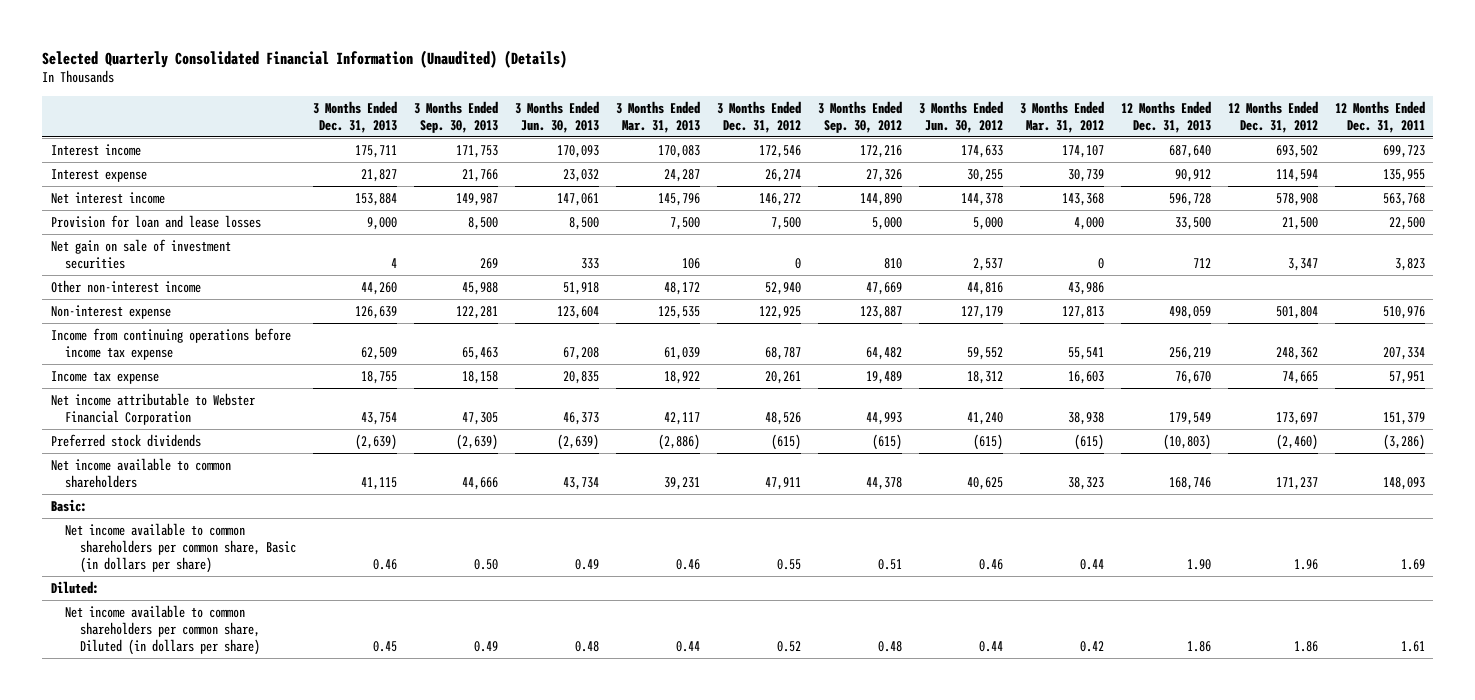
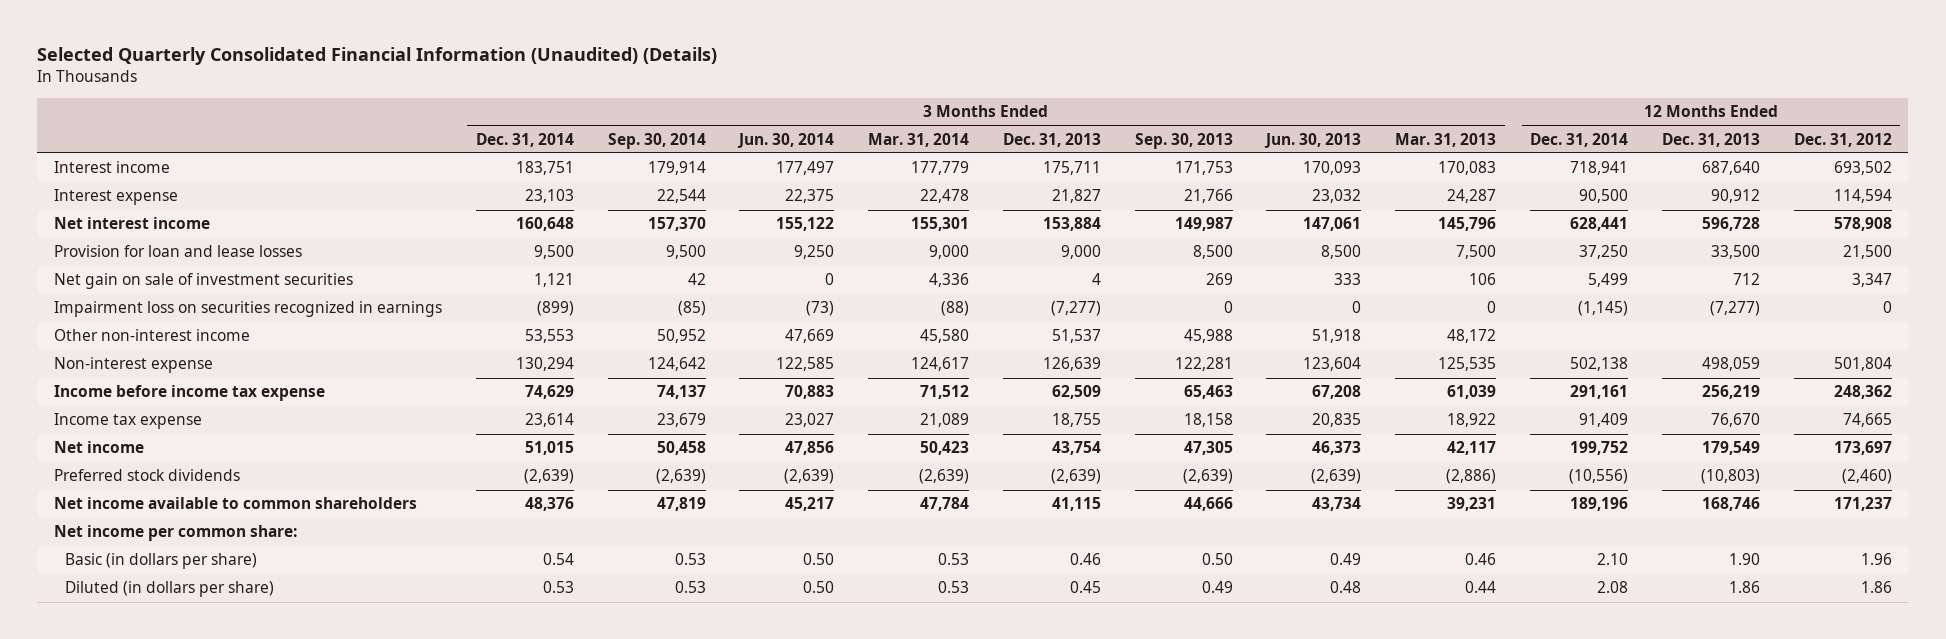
[716,100,801,133] 3 Months Ended Dec. 31, 2012 -> none
[817,100,902,133] 3 Months Ended Sep. 30, 2012 -> none
[918,100,1003,133] 3 Months Ended Jun. 30, 2012 -> none
[1019,100,1104,133] 3 Months Ended Mar. 31, 2012 -> none
[1334,100,1425,133] 12 Months Ended Dec. 31, 2011 -> none
none -> [475,132,574,147] Dec. 31, 2014
none -> [607,132,706,149] Sep. 30, 2014
none -> [737,132,835,148] Jun. 30, 2014
none -> [868,132,970,147] Mar. 31, 2014
none -> [1529,132,1628,147] Dec. 31, 2014
none -> [54,301,443,318] Impairment loss on securities recognized in earnings
[361,281,398,295] 44,260 -> [1051,329,1101,344] 51,537
[50,327,291,360] Income from continuing operations before income tax expense -> [54,385,326,402] Income before income tax expense
[50,392,255,425] Net income attributable to Webster Financial Corporation -> [54,441,145,454] Net income
[50,498,87,512] Basic: -> none
[50,580,99,594] Diluted: -> none
none -> [54,525,298,542] Net income per common share:
[65,522,297,573] Net income available to common shareholders per common share, Basic (in dollars per share) -> [65,553,258,570] Basic (in dollars per share)
[65,604,261,655] Net income available to common shareholders per common share, Diluted (in dollars per share) -> [65,581,275,598] Diluted (in dollars per share)

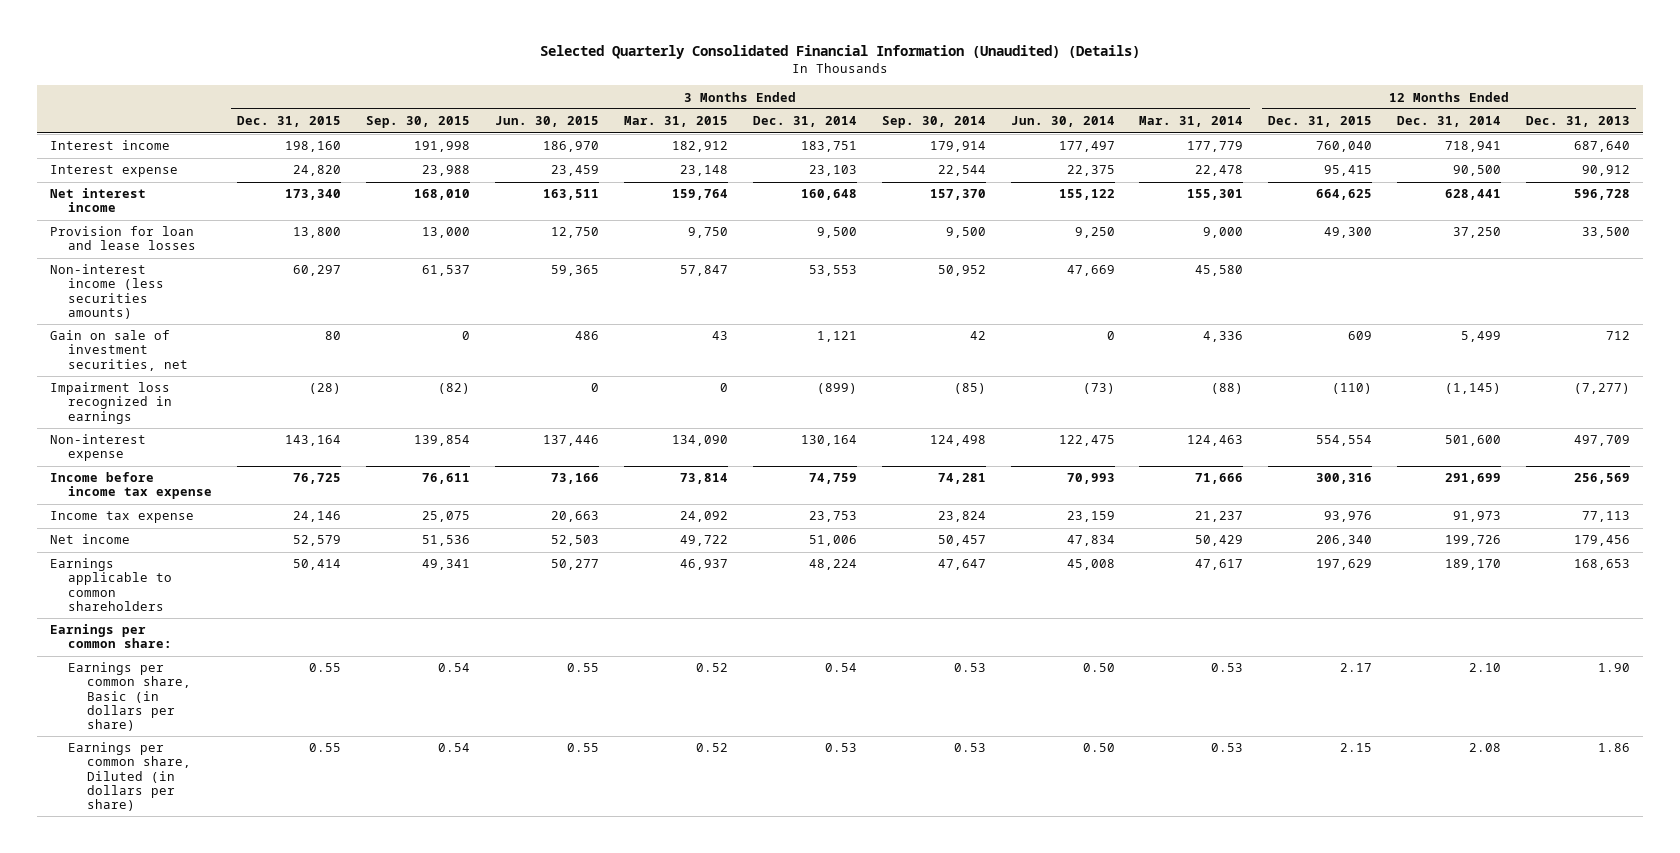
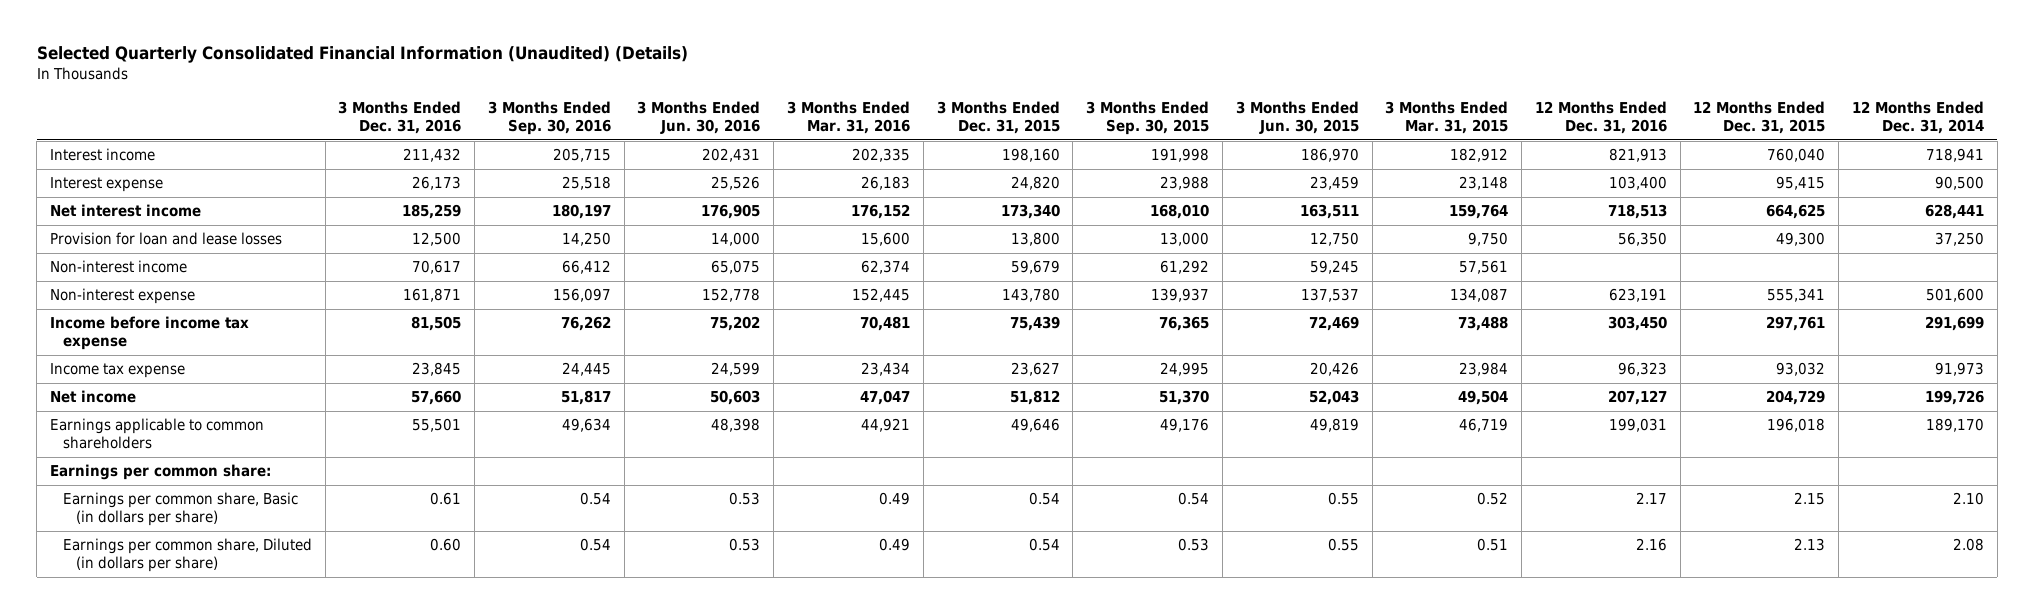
[752,116,857,128] Dec. 31, 2014 -> none
[881,116,986,129] Sep. 30, 2014 -> none
[1010,116,1115,128] Jun. 30, 2014 -> none
[1139,116,1244,128] Mar. 31, 2014 -> none
[1526,116,1631,128] Dec. 31, 2013 -> none
none -> [338,101,462,134] 3 Months Ended Dec. 31, 2016
none -> [487,101,611,135] 3 Months Ended Sep. 30, 2016
none -> [637,101,761,134] 3 Months Ended Jun. 30, 2016
none -> [787,101,911,134] 3 Months Ended Mar. 31, 2016
none -> [1534,101,1667,134] 12 Months Ended Dec. 31, 2016
[49,330,189,371] Gain on sale of investment securities, net -> none
[49,382,173,424] Impairment loss recognized in earnings -> none
[49,264,165,319] Non-interest income (less securities amounts) -> [49,260,187,274] Non-interest income
[293,265,342,277] 60,297 -> [1010,260,1060,275] 59,679
[422,265,471,277] 61,537 -> [1160,260,1210,275] 61,292
[551,265,600,277] 59,365 -> [1309,260,1359,275] 59,245
[679,265,728,277] 57,847 -> [1459,260,1509,275] 57,561
[285,435,342,447] 143,164 -> [1001,288,1060,303] 143,780
[414,435,471,447] 139,854 -> [1151,288,1210,303] 139,937
[543,435,600,447] 137,446 -> [1300,288,1359,303] 137,537
[671,435,728,447] 134,090 -> [1450,288,1509,303] 134,087
[1316,435,1373,447] 554,554 -> [1767,288,1826,303] 555,341
[293,473,342,485] 76,725 -> [1009,316,1060,332] 75,439
[422,473,471,485] 76,611 -> [1159,316,1210,332] 76,365
[551,473,600,485] 73,166 -> [1308,316,1359,332] 72,469
[679,473,728,485] 73,814 -> [1458,316,1509,332] 73,488
[1316,473,1373,485] 300,316 -> [1766,316,1826,332] 297,761
[293,511,342,523] 24,146 -> [1010,362,1060,377] 23,627
[422,511,471,523] 25,075 -> [1160,362,1210,377] 24,995
[551,511,600,523] 20,663 -> [1309,362,1359,377] 20,426
[679,511,728,523] 24,092 -> [1459,362,1509,377] 23,984
[1324,511,1373,523] 93,976 -> [1776,362,1826,377] 93,032
[293,535,342,547] 52,579 -> [1009,390,1060,406] 51,812
[422,535,471,547] 51,536 -> [1159,390,1210,406] 51,370
[551,535,600,547] 52,503 -> [1308,390,1359,406] 52,043
[679,535,728,547] 49,722 -> [1458,390,1509,406] 49,504
[1316,535,1373,547] 206,340 -> [1766,390,1826,406] 204,729
[293,559,342,571] 50,414 -> [1010,418,1060,433] 49,646
[422,559,471,571] 49,341 -> [1160,418,1210,433] 49,176
[551,559,600,571] 50,277 -> [1309,418,1359,433] 49,819
[679,559,728,571] 46,937 -> [1459,418,1509,433] 46,719
[1316,559,1373,571] 197,629 -> [1767,418,1826,433] 196,018
[309,663,342,673] 0.55 -> [1028,492,1060,506] 0.54
[1340,663,1373,673] 2.17 -> [1794,492,1826,506] 2.15
[309,743,342,753] 0.55 -> [1028,538,1060,552] 0.54
[438,743,471,753] 0.54 -> [1178,538,1210,552] 0.53
[695,743,728,753] 0.52 -> [1477,538,1509,552] 0.51
[1340,743,1373,753] 2.15 -> [1794,538,1826,552] 2.13

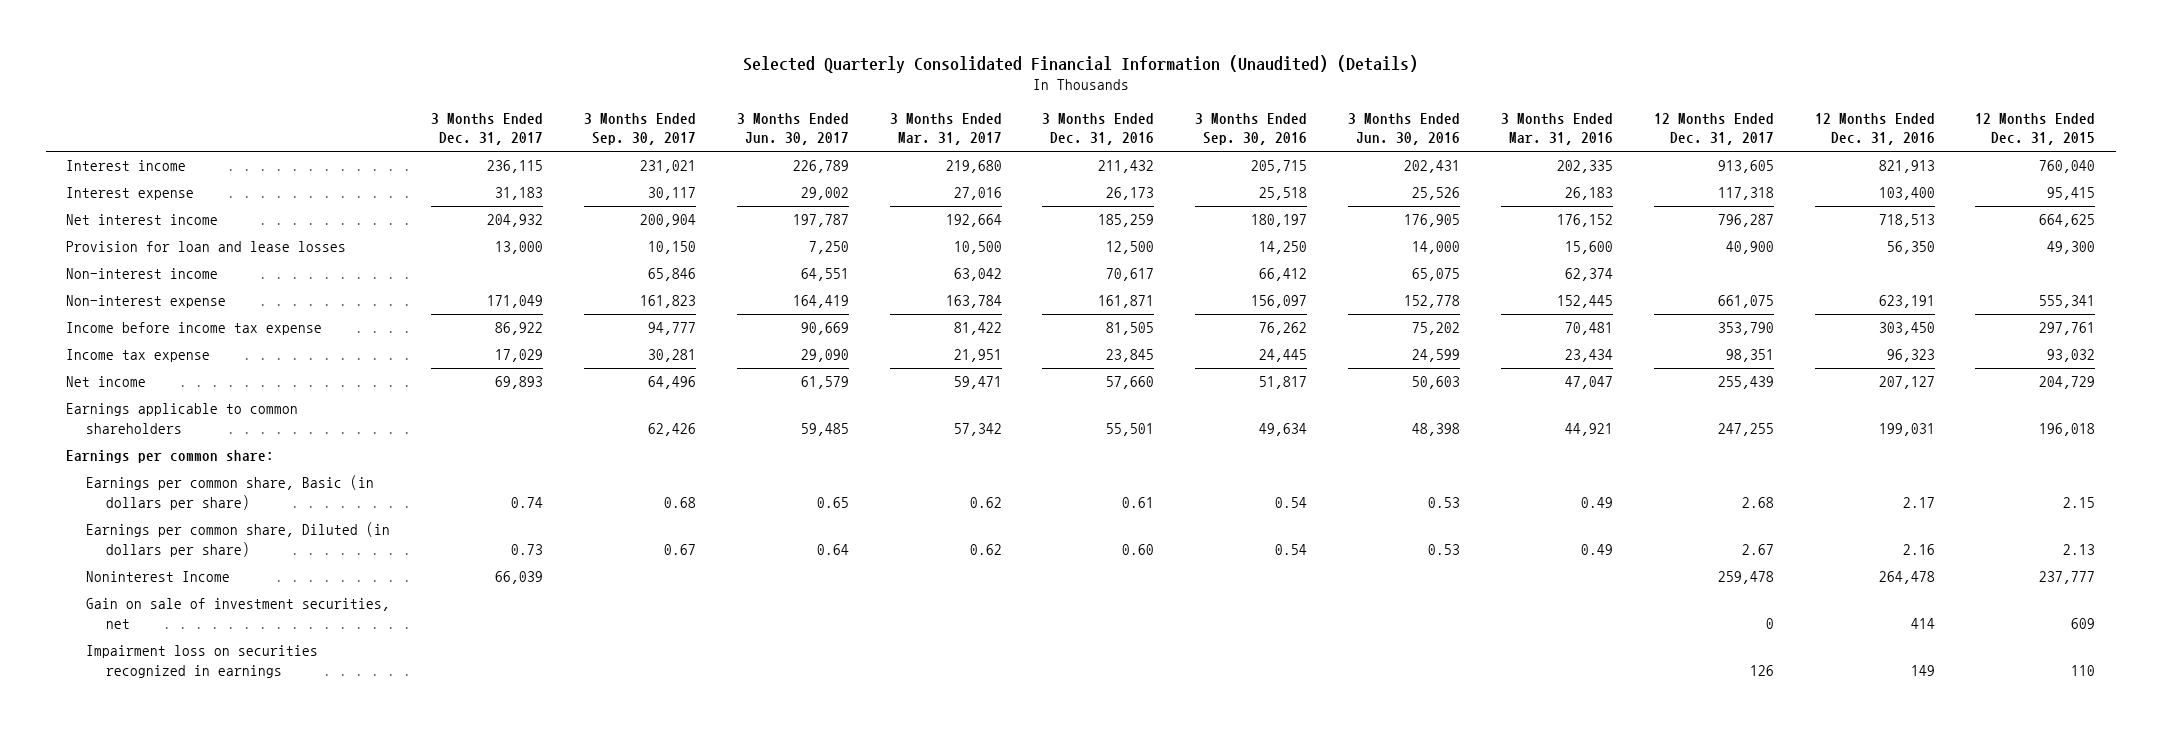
[936,101,1060,134] 3 Months Ended Dec. 31, 2015 -> none
[1086,101,1210,135] 3 Months Ended Sep. 30, 2015 -> none
[1235,101,1359,134] 3 Months Ended Jun. 30, 2015 -> none
[1385,101,1509,134] 3 Months Ended Mar. 31, 2015 -> none
[1851,101,1984,134] 12 Months Ended Dec. 31, 2014 -> none
none -> [431,112,544,146] 3 Months Ended Dec. 31, 2017
none -> [584,112,697,146] 3 Months Ended Sep. 30, 2017
none -> [736,112,849,146] 3 Months Ended Jun. 30, 2017
none -> [889,112,1002,146] 3 Months Ended Mar. 31, 2017
none -> [1653,112,1774,146] 12 Months Ended Dec. 31, 2017
none -> [86,571,231,583] Noninterest Income
none -> [86,598,391,629] Gain on sale of investment securities, net
none -> [86,645,319,678] Impairment loss on securities recognized in earnings

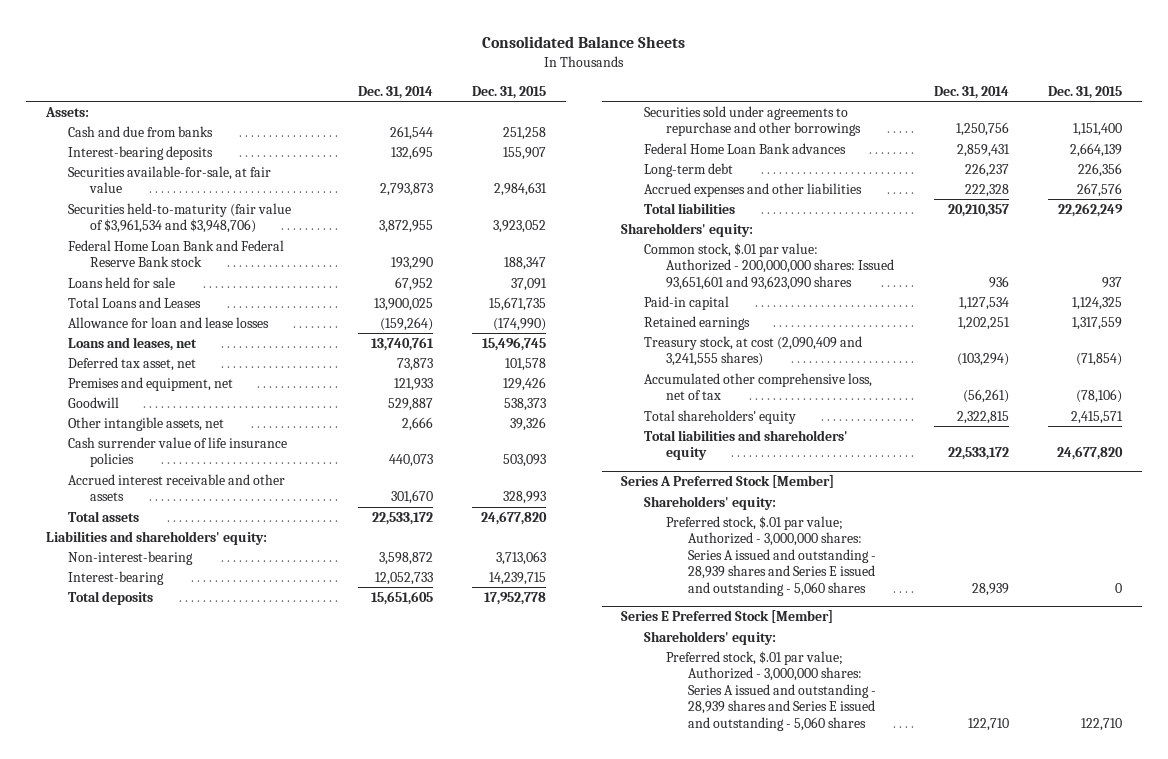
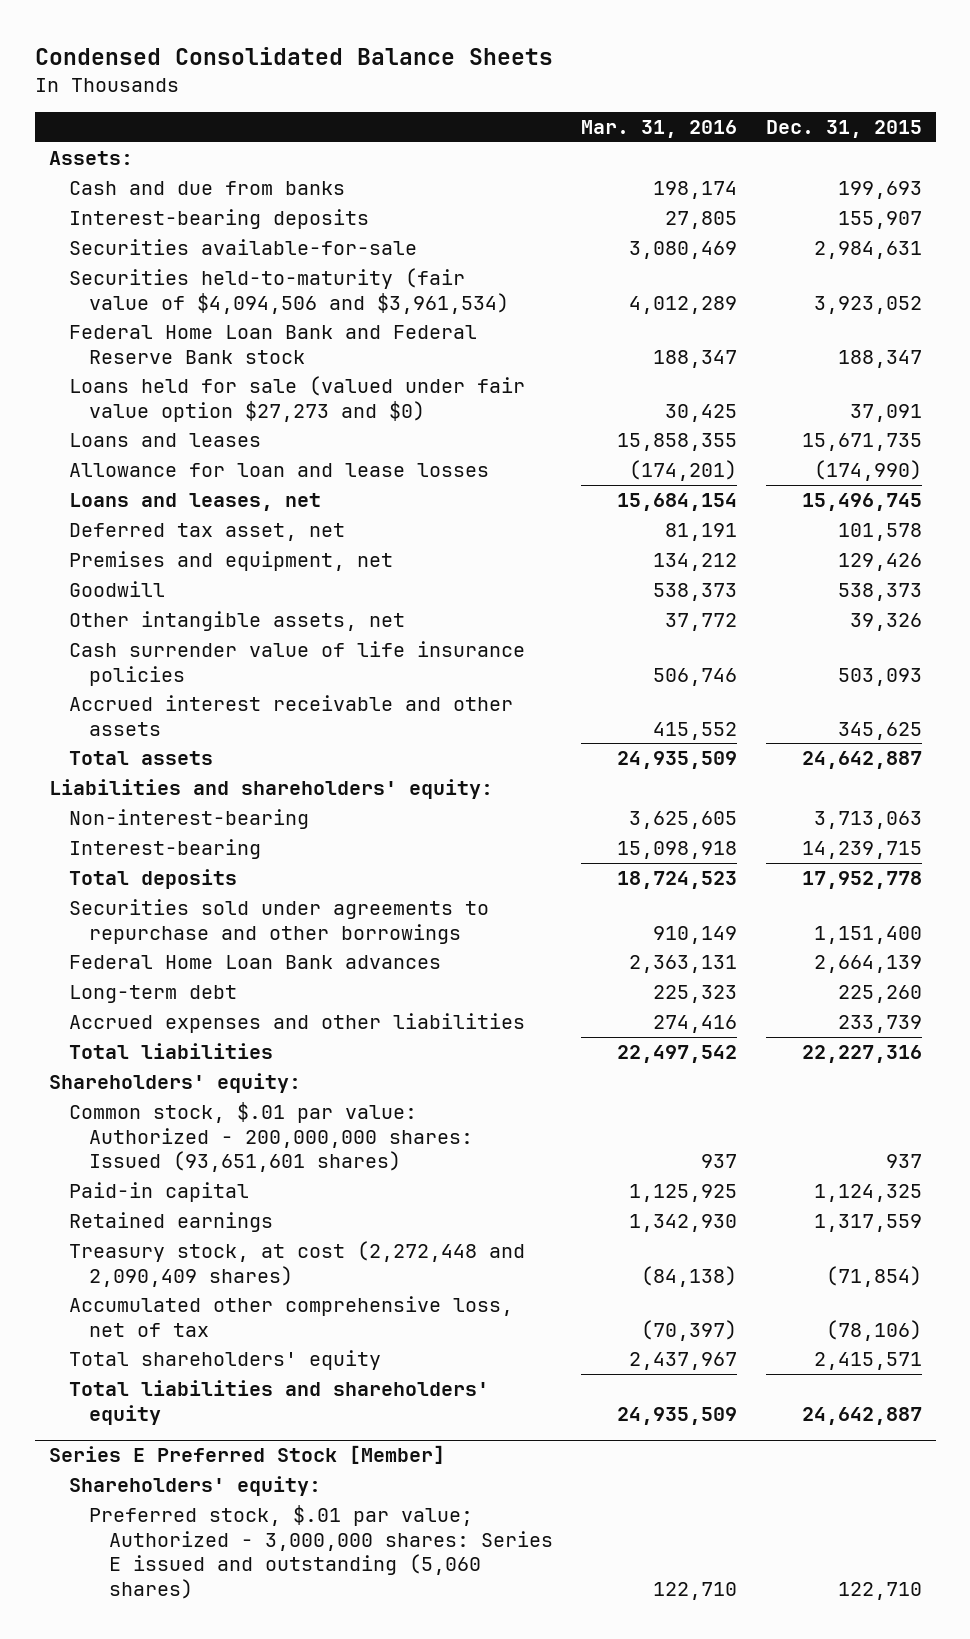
[481,35,685,48] Consolidated Balance Sheets -> [34,47,553,66] Condensed Consolidated Balance Sheets
[357,85,433,99] Dec. 31, 2014 -> none
none -> [581,120,738,139] Mar. 31, 2016
[503,127,547,141] 251,258 -> [837,181,922,200] 199,693
[67,166,271,194] Securities available-for-sale, at fair value -> [68,239,417,256] Securities available-for-sale
[67,203,291,234] Securities held-to-maturity (fair value of $3,961,534 and $3,948,706) -> [68,268,509,314] Securities held-to-maturity (fair value of $4,094,506 and $3,961,534)
[67,277,175,289] Loans held for sale -> [68,376,525,422] Loans held for sale (valued under fair value option $27,273 and $0)
[67,297,201,309] Total Loans and Leases -> [68,433,261,448] Loans and leases
[503,491,547,505] 328,993 -> [837,721,922,740] 345,625
[481,511,548,526] 24,677,820 -> [801,751,922,770] 24,642,887
[1078,163,1123,178] 226,356 -> [837,985,922,1004] 225,260
[1077,183,1123,198] 267,576 -> [837,1015,922,1034] 233,739
[1058,203,1124,218] 22,262,249 -> [801,1045,922,1064] 22,227,316
[643,243,895,290] Common stock, $.01 par value: Authorized - 200,000,000 shares: Issued 93,651,601 and 93,623,090 shares -> [68,1102,473,1173] Common stock, $.01 par value: Authorized - 200,000,000 shares: Issued (93,651,601 shares)
[643,336,862,367] Treasury stock, at cost (2,090,409 and 3,241,555 shares) -> [68,1241,525,1287] Treasury stock, at cost (2,272,448 and 2,090,409 shares)
[621,475,835,489] Series A Preferred Stock [Member] -> none
[643,496,776,511] Shareholders' equity: -> none
[666,516,877,596] Preferred stock, $.01 par value; Authorized - 3,000,000 shares: Series A issued and outstanding - 28,939 shares and Series E issued and outstanding - 5,060 shares -> none
[1057,446,1124,461] 24,677,820 -> [801,1406,922,1425] 24,642,887
[666,651,877,731] Preferred stock, $.01 par value; Authorized - 3,000,000 shares: Series A issued and outstanding - 28,939 shares and Series E issued and outstanding - 5,060 shares -> [88,1505,553,1600] Preferred stock, $.01 par value; Authorized - 3,000,000 shares: Series E issued and outstanding (5,060 shares)

